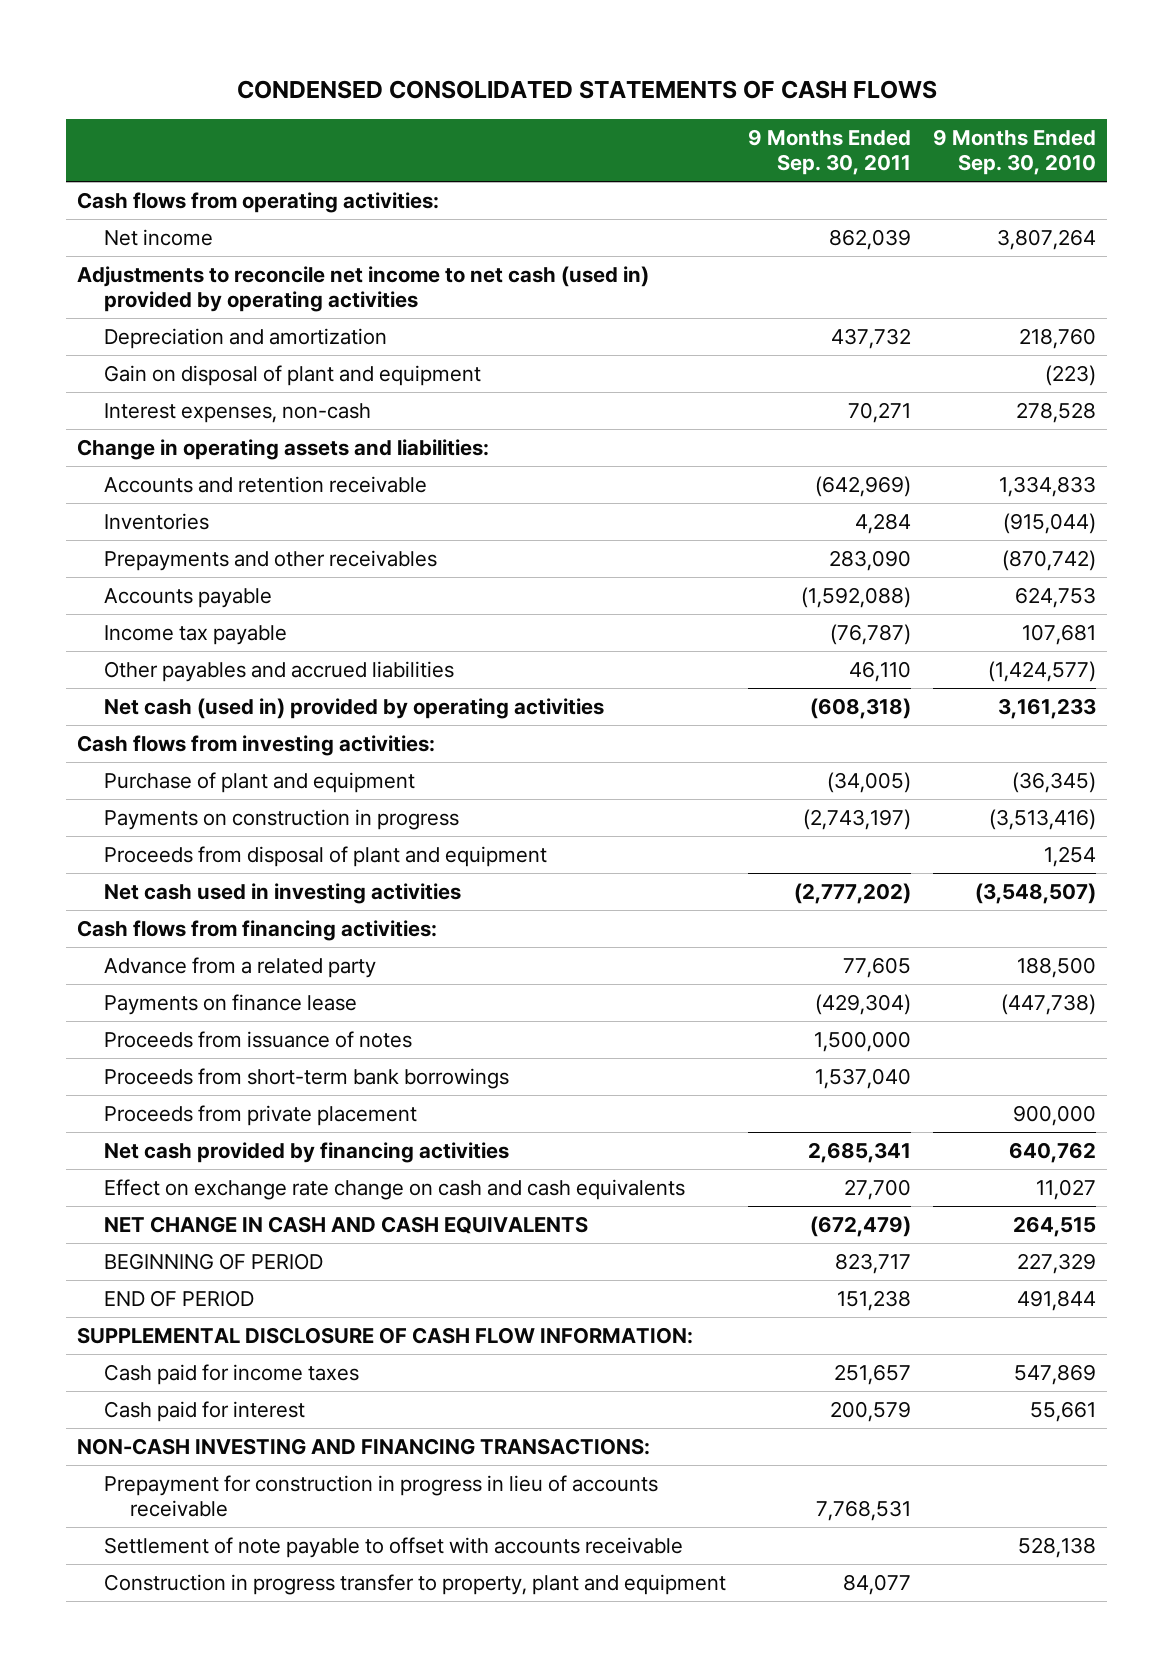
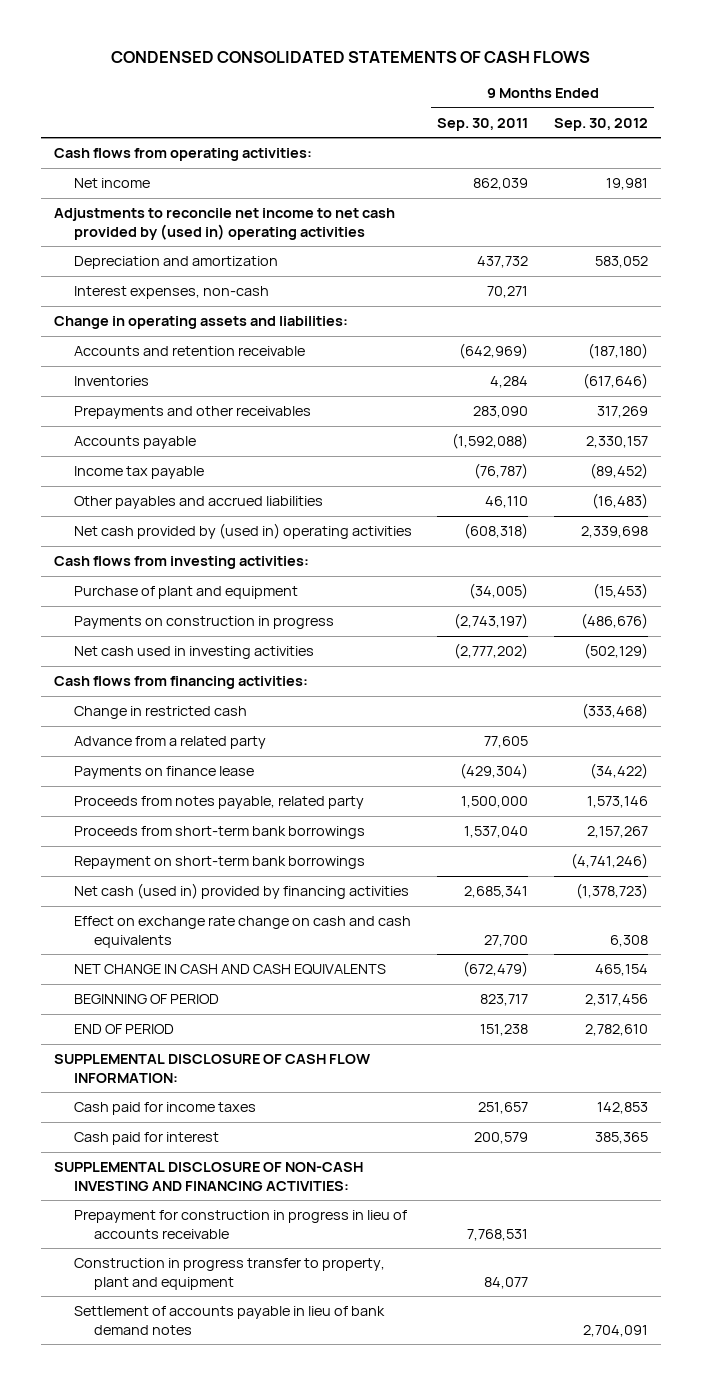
[933,128,1097,175] 9 Months Ended Sep. 30, 2010 -> none
none -> [553,117,648,131] Sep. 30, 2012
[77,265,650,313] Adjustments to reconcile net income to net cash (used in) provided by operating activities -> [53,208,395,240] Adjustments to reconcile net income to net cash provided by (used in) operating activities
[103,364,481,386] Gain on disposal of plant and equipment -> none
[103,697,604,719] Net cash (used in) provided by operating activities -> [73,523,412,540] Net cash provided by (used in) operating activities
[103,845,547,867] Proceeds from disposal of plant and equipment -> none
none -> [73,706,247,720] Change in restricted cash
[103,1030,412,1048] Proceeds from issuance of notes -> [73,796,364,810] Proceeds from notes payable, related party
[103,1104,417,1126] Proceeds from private placement -> none
none -> [73,856,365,870] Repayment on short-term bank borrowings
[103,1141,509,1163] Net cash provided by financing activities -> [73,883,409,900] Net cash (used in) provided by financing activities
[77,1437,651,1455] NON-CASH INVESTING AND FINANCING TRANSACTIONS: -> [53,1162,363,1191] SUPPLEMENTAL DISCLOSURE OF NON-CASH INVESTING AND FINANCING ACTIVITIES:
[103,1536,683,1558] Settlement of note payable to offset with accounts receivable -> none
none -> [73,1306,385,1335] Settlement of accounts payable in lieu of bank demand notes

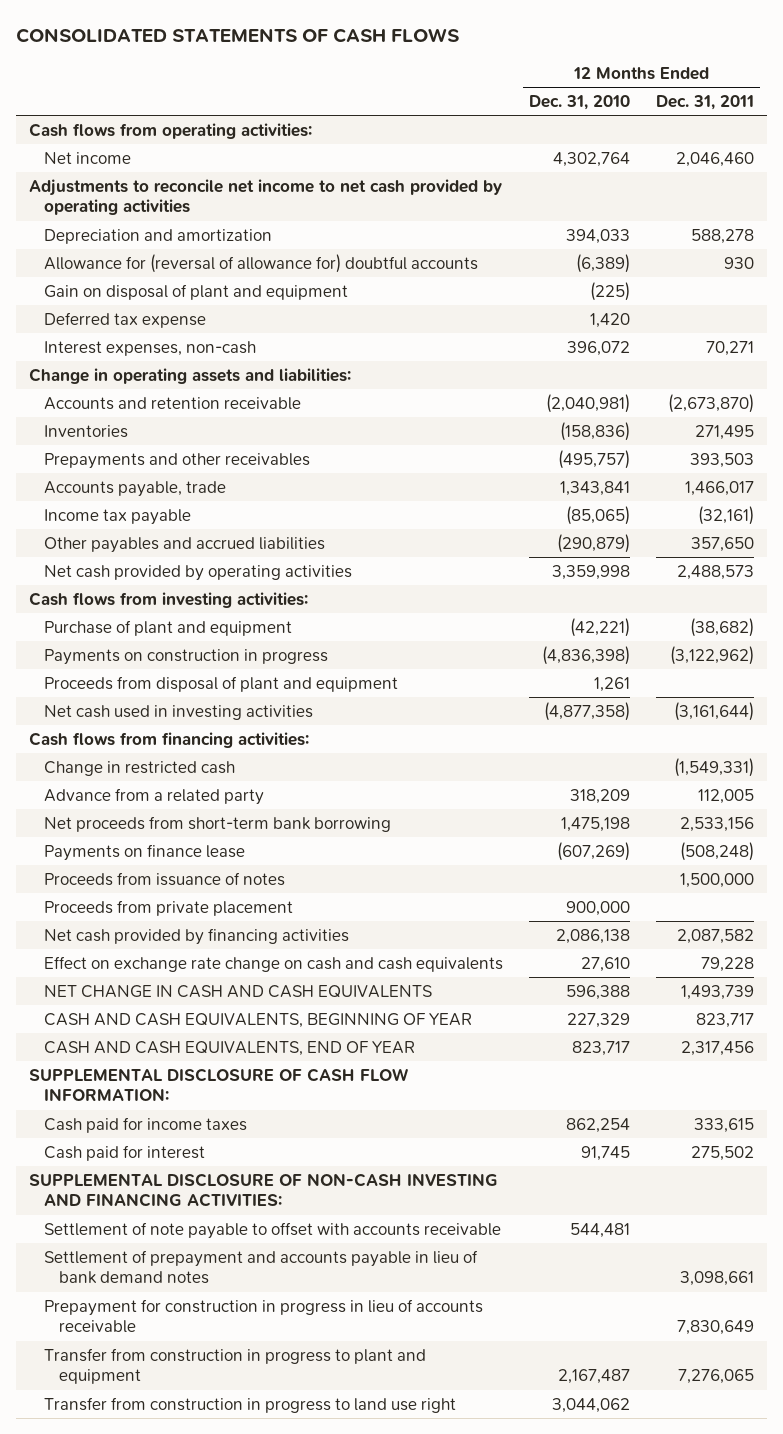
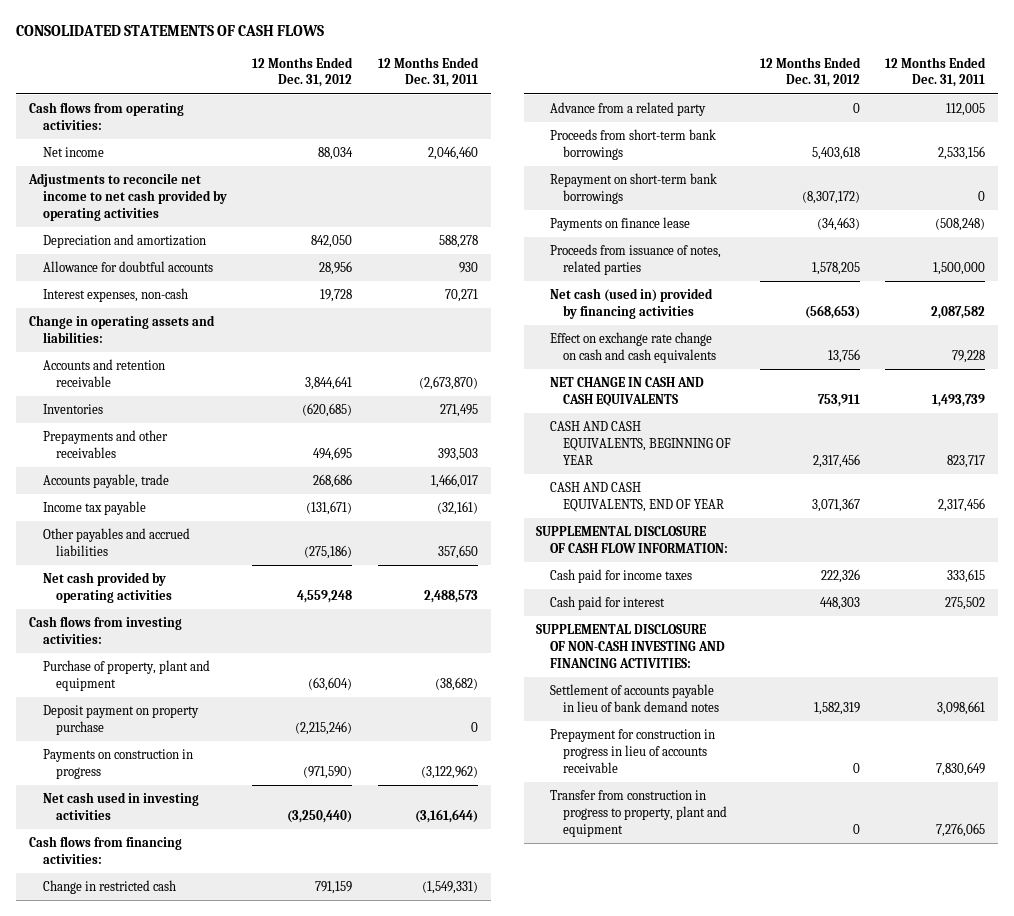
[529,95,631,111] Dec. 31, 2010 -> none
none -> [252,56,354,88] 12 Months Ended Dec. 31, 2012
[44,283,349,300] Gain on disposal of plant and equipment -> none
[44,311,207,328] Deferred tax expense -> none
[44,253,479,273] Allowance for (reversal of allowance for) doubtful accounts -> [42,260,213,272] Allowance for doubtful accounts
[44,619,293,636] Purchase of plant and equipment -> [42,659,210,691] Purchase of property, plant and equipment
none -> [42,704,199,735] Deposit payment on property purchase
[44,675,399,692] Proceeds from disposal of plant and equipment -> none
[44,815,392,832] Net proceeds from short-term bank borrowing -> [549,128,716,160] Proceeds from short-term bank borrowings
none -> [549,172,717,204] Repayment on short-term bank borrowings
[44,899,294,916] Proceeds from private placement -> none
[44,871,286,886] Proceeds from issuance of notes -> [549,243,721,275] Proceeds from issuance of notes, related parties
[44,927,350,945] Net cash provided by financing activities -> [549,287,713,319] Net cash (used in) provided by financing activities
[44,1221,502,1239] Settlement of note payable to offset with accounts receivable -> none
[44,1249,479,1285] Settlement of prepayment and accounts payable in lieu of bank demand notes -> [549,683,720,712] Settlement of accounts payable in lieu of bank demand notes
[44,1396,457,1413] Transfer from construction in progress to land use right -> none
[44,1347,427,1385] Transfer from construction in progress to plant and equipment -> [549,789,728,837] Transfer from construction in progress to property, plant and equipment

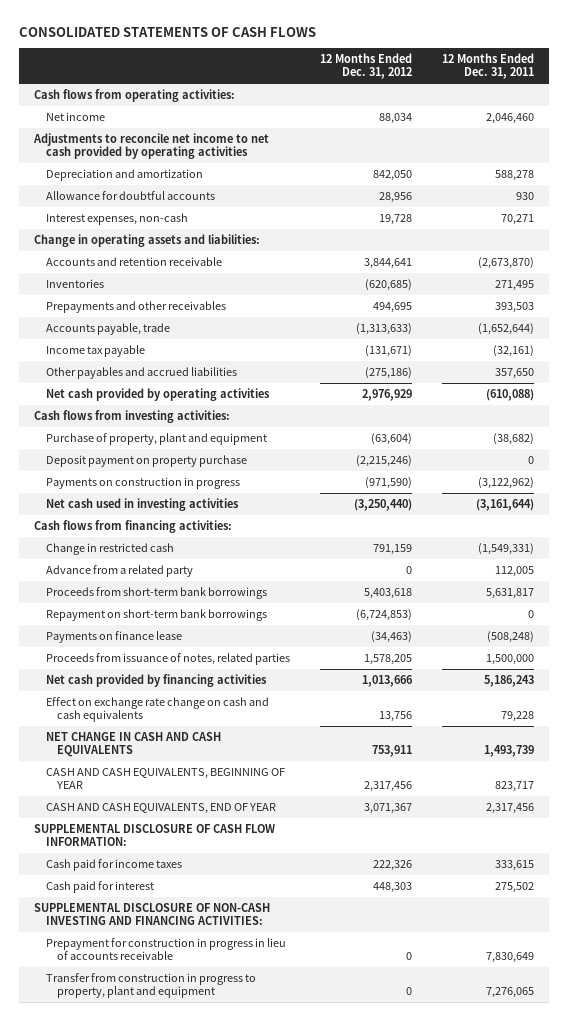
[313,473,353,488] 268,686 -> [356,323,413,336] (1,313,633)
[431,473,479,488] 1,466,017 -> [478,323,535,336] (1,652,644)
[297,589,353,603] 4,559,248 -> [362,389,413,402] 2,976,929
[424,589,479,603] 2,488,573 -> [486,389,535,402] (610,088)
[938,145,986,160] 2,533,156 -> [486,588,535,600] 5,631,817
[801,190,860,204] (8,307,172) -> [356,609,413,622] (6,724,853)
[549,287,713,319] Net cash (used in) provided by financing activities -> [45,674,267,688] Net cash provided by financing activities
[804,304,860,319] (568,653) -> [362,675,414,688] 1,013,666
[931,305,986,319] 2,087,582 -> [484,675,535,688] 5,186,243
[549,683,720,712] Settlement of accounts payable in lieu of bank demand notes -> none

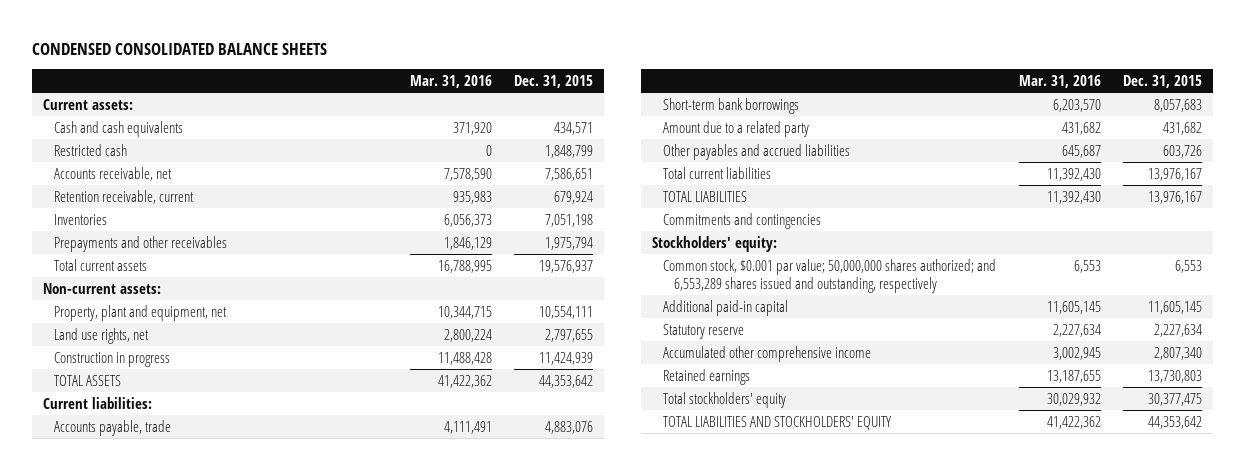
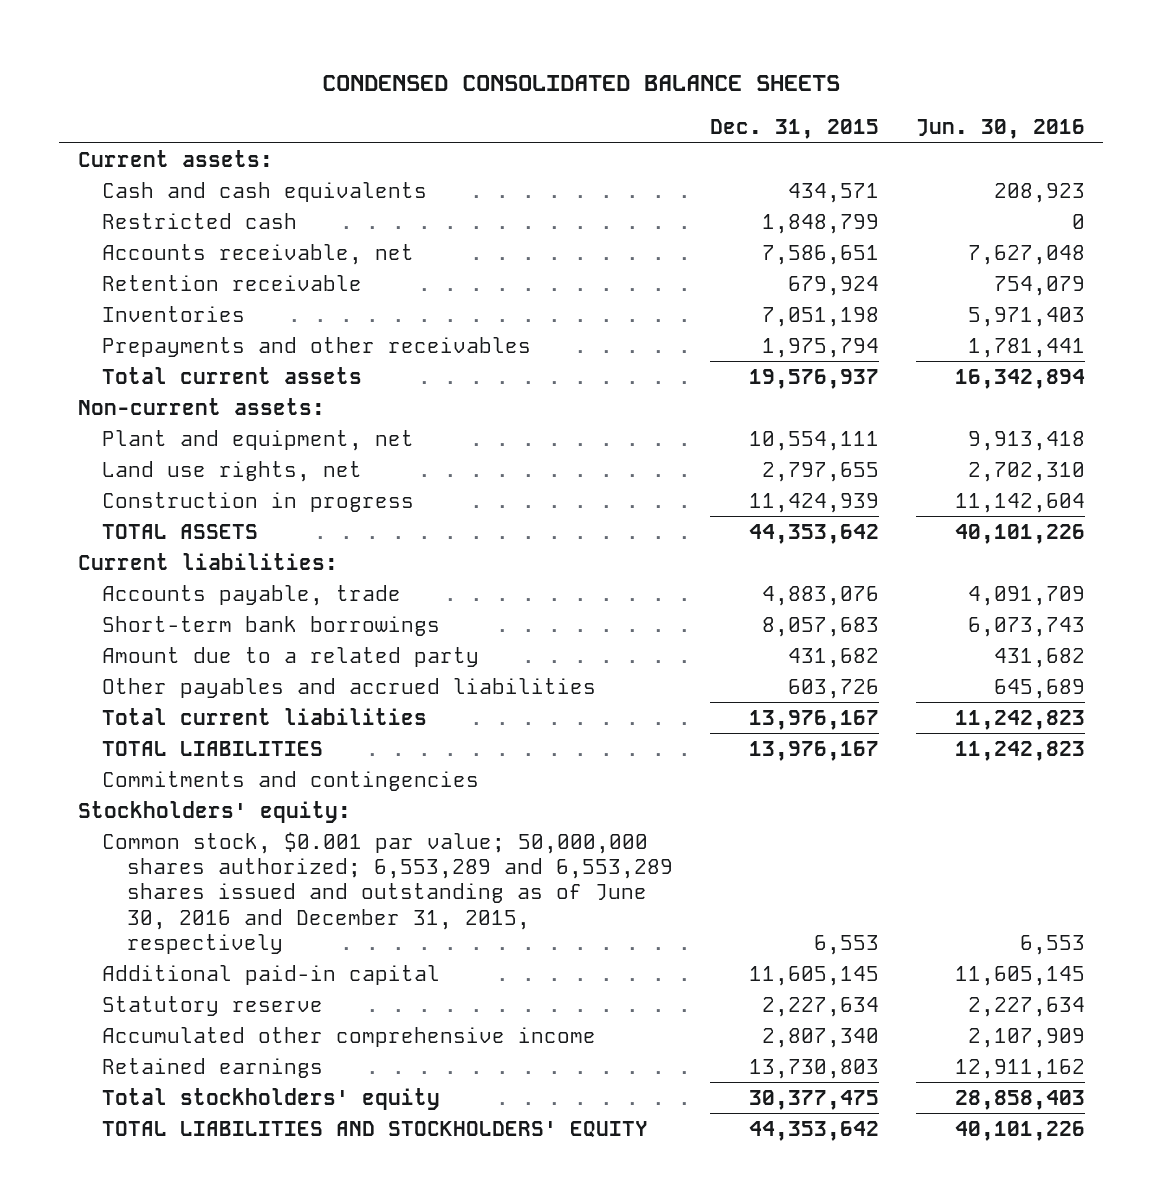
[409,74,492,88] Mar. 31, 2016 -> none
none -> [915,119,1085,140] Jun. 30, 2016
[54,189,195,204] Retention receivable, current -> [102,274,363,291] Retention receivable
[54,304,228,321] Property, plant and equipment, net -> [102,429,415,451] Plant and equipment, net
[663,258,997,294] Common stock, $0.001 par value; 50,000,000 shares authorized; and 6,553,289 shares issued and outstanding, respectively -> [102,831,673,954] Common stock, $0.001 par value; 50,000,000 shares authorized; 6,553,289 and 6,553,289 shares issued and outstanding as of June 30, 2016 and December 31, 2015, respectively

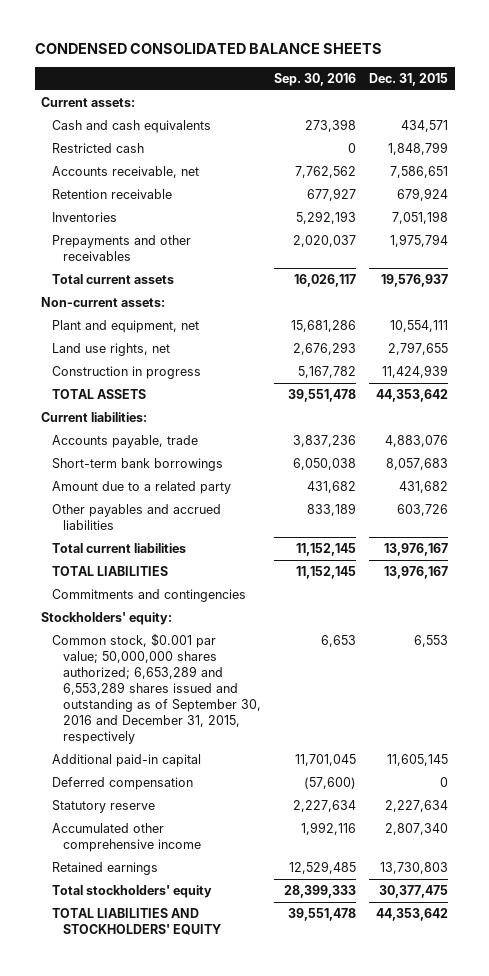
[915,119,1085,140] Jun. 30, 2016 -> none
none -> [274,72,357,86] Sep. 30, 2016
[102,831,673,954] Common stock, $0.001 par value; 50,000,000 shares authorized; 6,553,289 and 6,553,289 shares issued and outstanding as of June 30, 2016 and December 31, 2015, respectively -> [52,633,262,744] Common stock, $0.001 par value; 50,000,000 shares authorized; 6,653,289 and 6,553,289 shares issued and outstanding as of September 30, 2016 and December 31, 2015, respectively
none -> [52,777,194,791] Deferred compensation

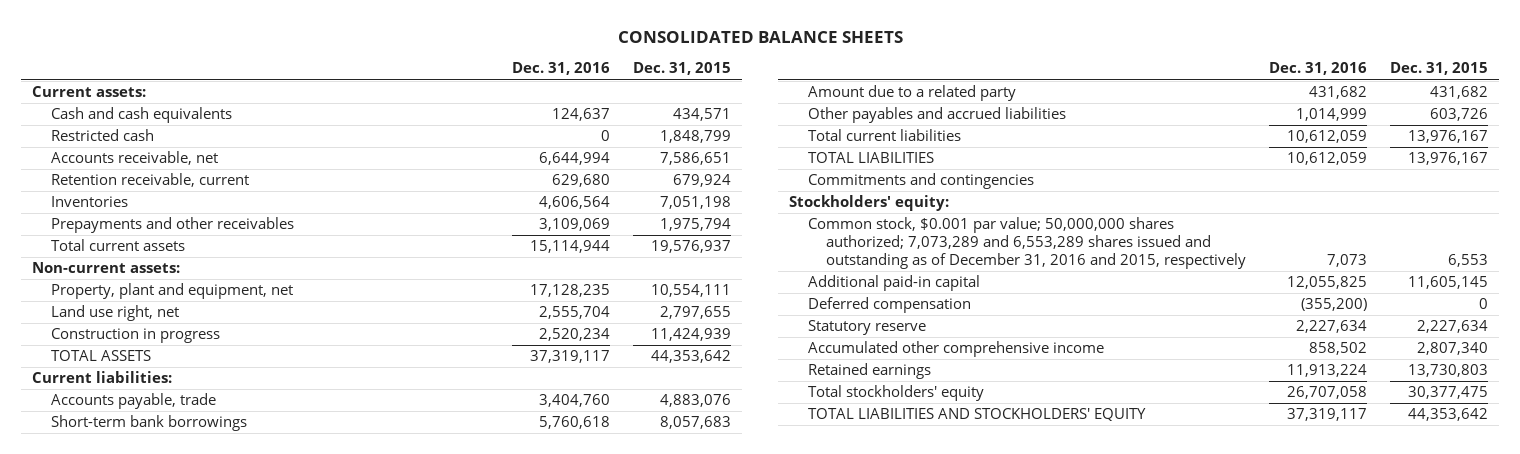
[34,43,382,55] CONDENSED CONSOLIDATED BALANCE SHEETS -> [617,31,903,44] CONSOLIDATED BALANCE SHEETS
[274,72,357,86] Sep. 30, 2016 -> none
none -> [511,62,610,76] Dec. 31, 2016
[52,189,173,200] Retention receivable -> [50,173,249,188] Retention receivable, current
[52,320,200,334] Plant and equipment, net -> [50,283,293,300] Property, plant and equipment, net
[52,343,171,357] Land use rights, net -> [50,305,179,322] Land use right, net
[52,633,262,744] Common stock, $0.001 par value; 50,000,000 shares authorized; 6,653,289 and 6,553,289 shares issued and outstanding as of September 30, 2016 and December 31, 2015, respectively -> [807,217,1246,269] Common stock, $0.001 par value; 50,000,000 shares authorized; 7,073,289 and 6,553,289 shares issued and outstanding as of December 31, 2016 and 2015, respectively

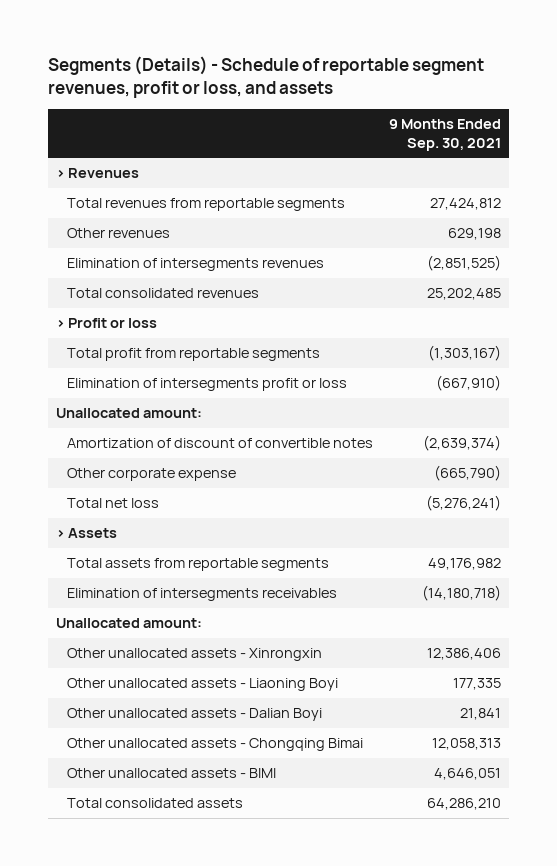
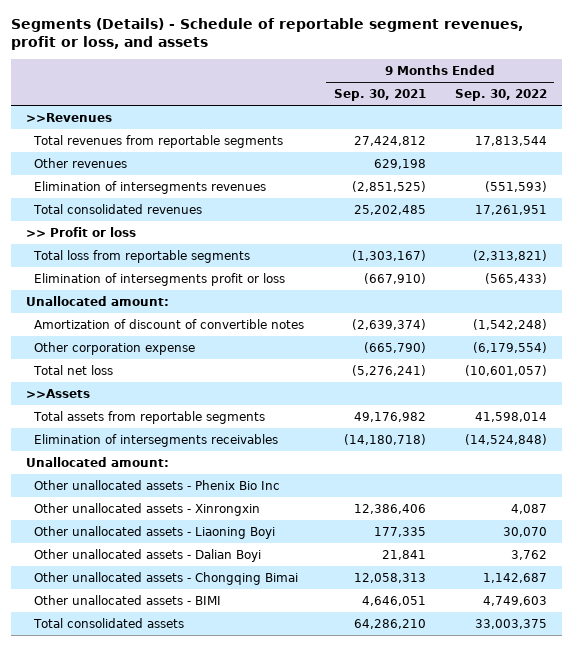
none -> [455,88,548,101] Sep. 30, 2022
[56,168,140,179] > Revenues -> [25,112,112,122] >>Revenues
[56,318,158,329] > Profit or loss -> [25,226,136,237] >> Profit or loss
[66,348,320,362] Total profit from reportable segments -> [33,249,251,263] Total loss from reportable segments
[66,468,236,482] Other corporate expense -> [34,341,196,355] Other corporation expense
[56,528,118,539] > Assets -> [25,388,90,398] >>Assets
none -> [34,479,281,490] Other unallocated assets - Phenix Bio Inc

